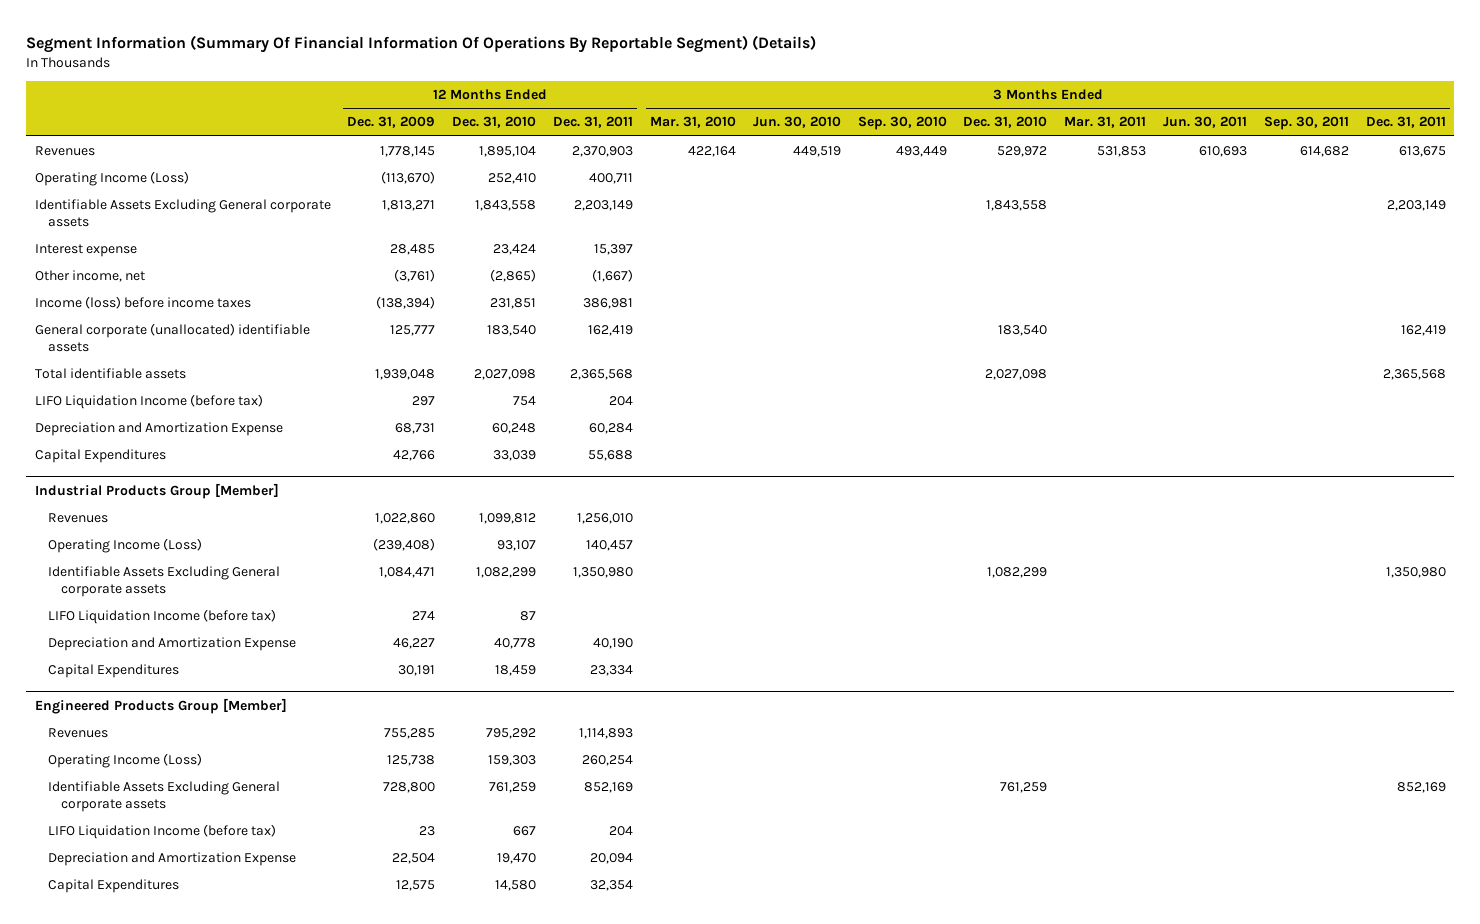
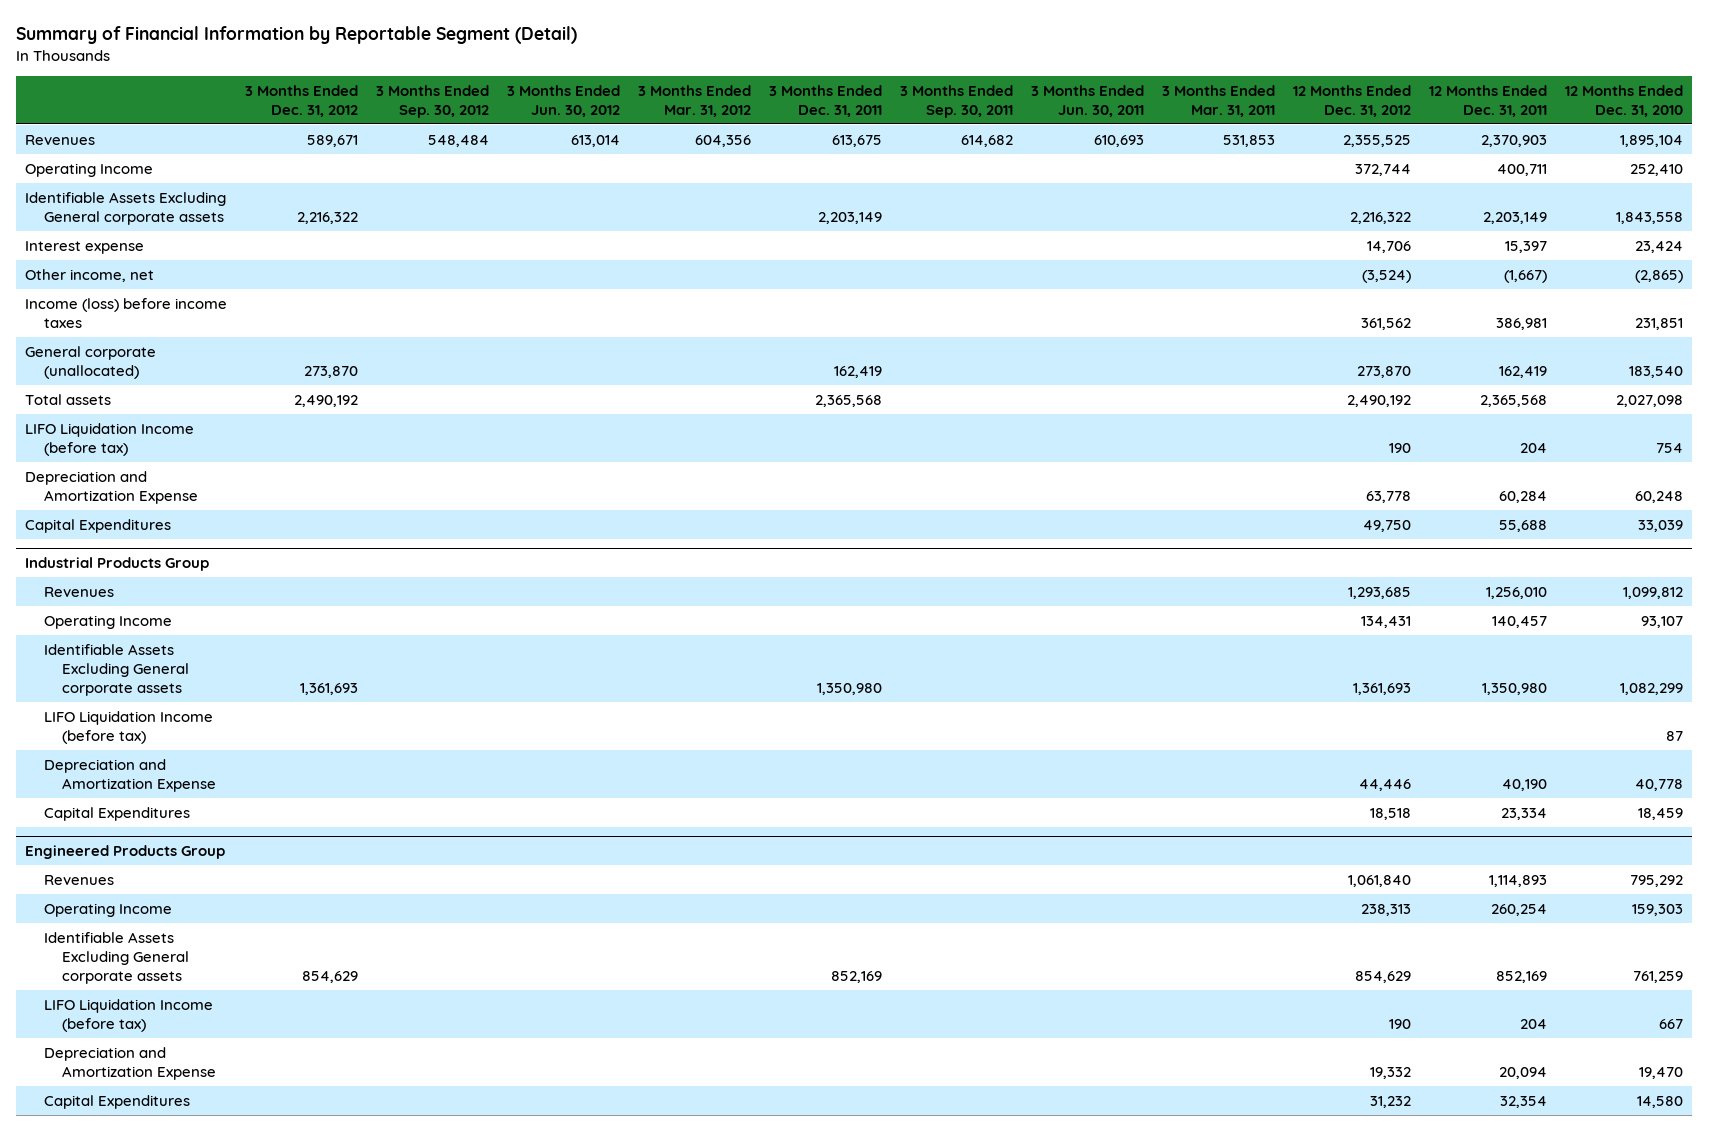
[26,35,817,54] Segment Information (Summary Of Financial Information Of Operations By Reportable Segment) (Details) -> [16,26,578,45] Summary of Financial Information by Reportable Segment (Detail)
[347,116,436,129] Dec. 31, 2009 -> none
[649,116,736,129] Mar. 31, 2010 -> none
[752,116,841,129] Jun. 30, 2010 -> none
[857,116,947,131] Sep. 30, 2010 -> none
[963,116,1048,129] Dec. 31, 2010 -> none
none -> [245,84,359,117] 3 Months Ended Dec. 31, 2012
none -> [376,84,490,118] 3 Months Ended Sep. 30, 2012
none -> [507,84,621,117] 3 Months Ended Jun. 30, 2012
none -> [638,84,752,117] 3 Months Ended Mar. 31, 2012
none -> [1293,84,1412,117] 12 Months Ended Dec. 31, 2012
[34,170,189,186] Operating Income (Loss) -> [25,162,154,177] Operating Income
[34,322,310,353] General corporate (unallocated) identifiable assets -> [25,345,157,379] General corporate (unallocated)
[34,367,186,379] Total identifiable assets -> [25,393,112,405] Total assets
[34,482,279,499] Industrial Products Group [Member] -> [25,557,210,572] Industrial Products Group
[47,537,202,553] Operating Income (Loss) -> [43,614,172,629] Operating Income
[34,697,287,714] Engineered Products Group [Member] -> [25,845,226,860] Engineered Products Group
[47,752,202,768] Operating Income (Loss) -> [43,902,172,917] Operating Income

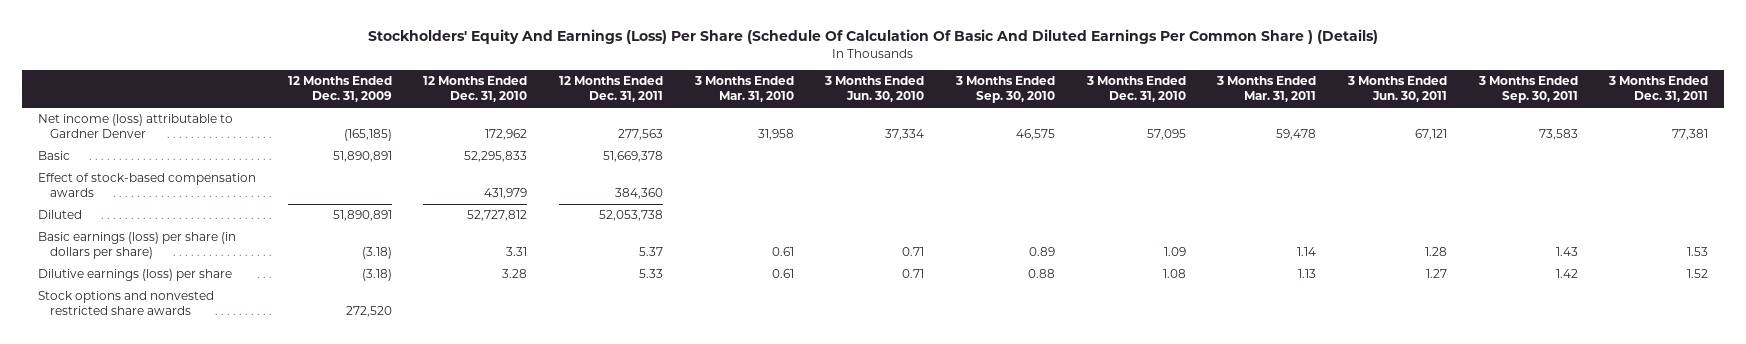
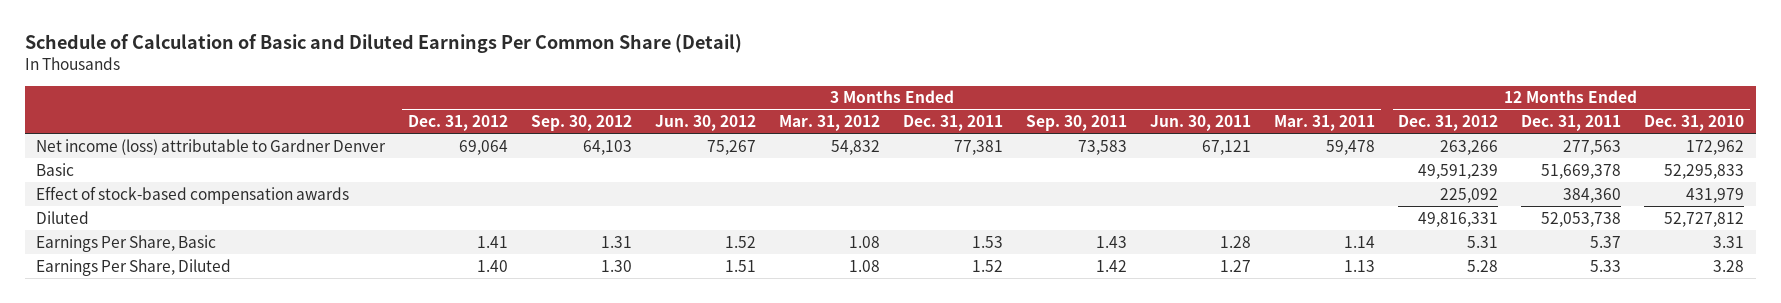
[368,29,1379,45] Stockholders' Equity And Earnings (Loss) Per Share (Schedule Of Calculation Of Basic And Diluted Earnings Per Common Share ) (Details) -> [24,33,742,53] Schedule of Calculation of Basic and Diluted Earnings Per Common Share (Detail)
[287,76,392,103] 12 Months Ended Dec. 31, 2009 -> none
[693,76,794,103] 3 Months Ended Mar. 31, 2010 -> none
[824,76,925,103] 3 Months Ended Jun. 30, 2010 -> none
[954,76,1055,104] 3 Months Ended Sep. 30, 2010 -> none
[1085,76,1186,103] 3 Months Ended Dec. 31, 2010 -> none
none -> [408,114,509,131] Dec. 31, 2012
none -> [531,114,633,131] Sep. 30, 2012
none -> [655,114,757,131] Jun. 30, 2012
none -> [779,114,881,131] Mar. 31, 2012
none -> [1398,114,1499,131] Dec. 31, 2012
[38,291,215,316] Stock options and nonvested restricted share awards -> none
[38,232,237,260] Basic earnings (loss) per share (in dollars per share) -> [36,234,217,252] Earnings Per Share, Basic
[38,269,233,282] Dilutive earnings (loss) per share -> [36,258,232,276] Earnings Per Share, Diluted

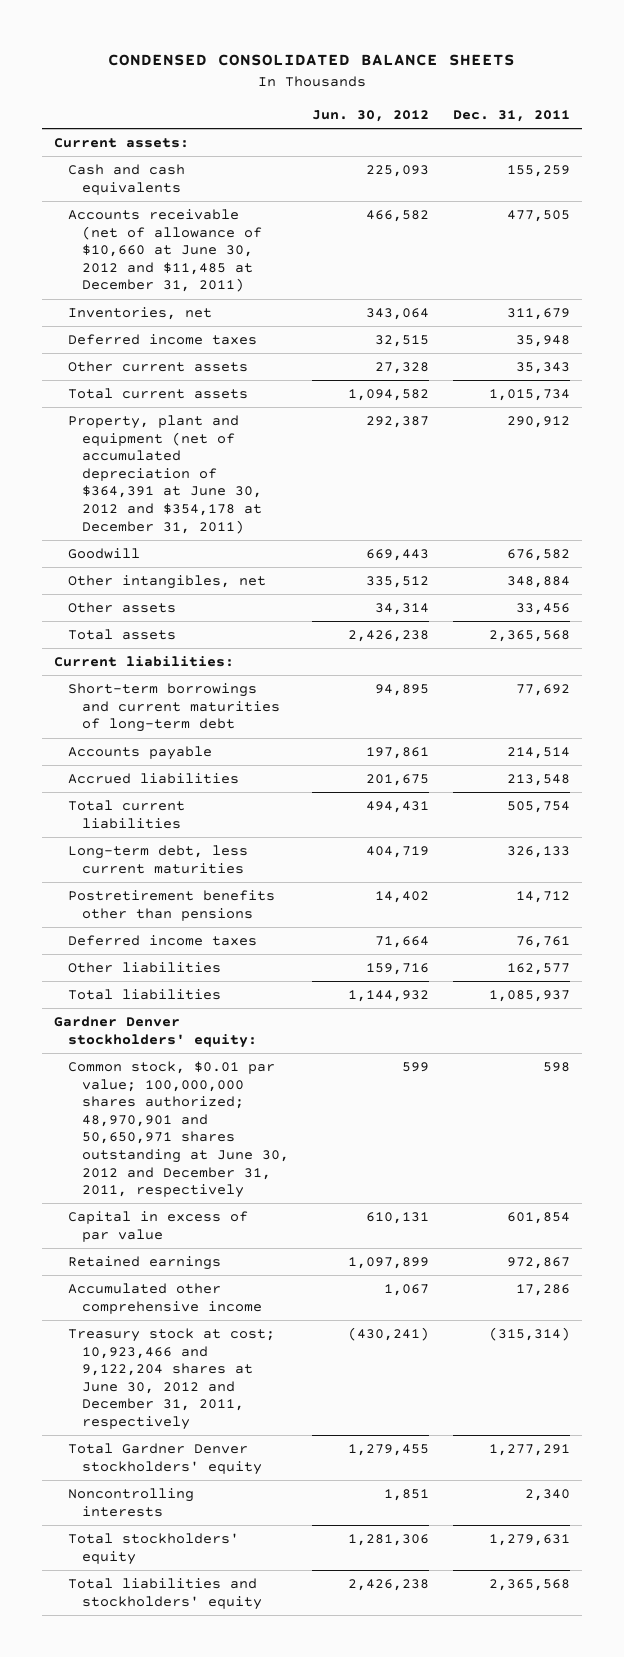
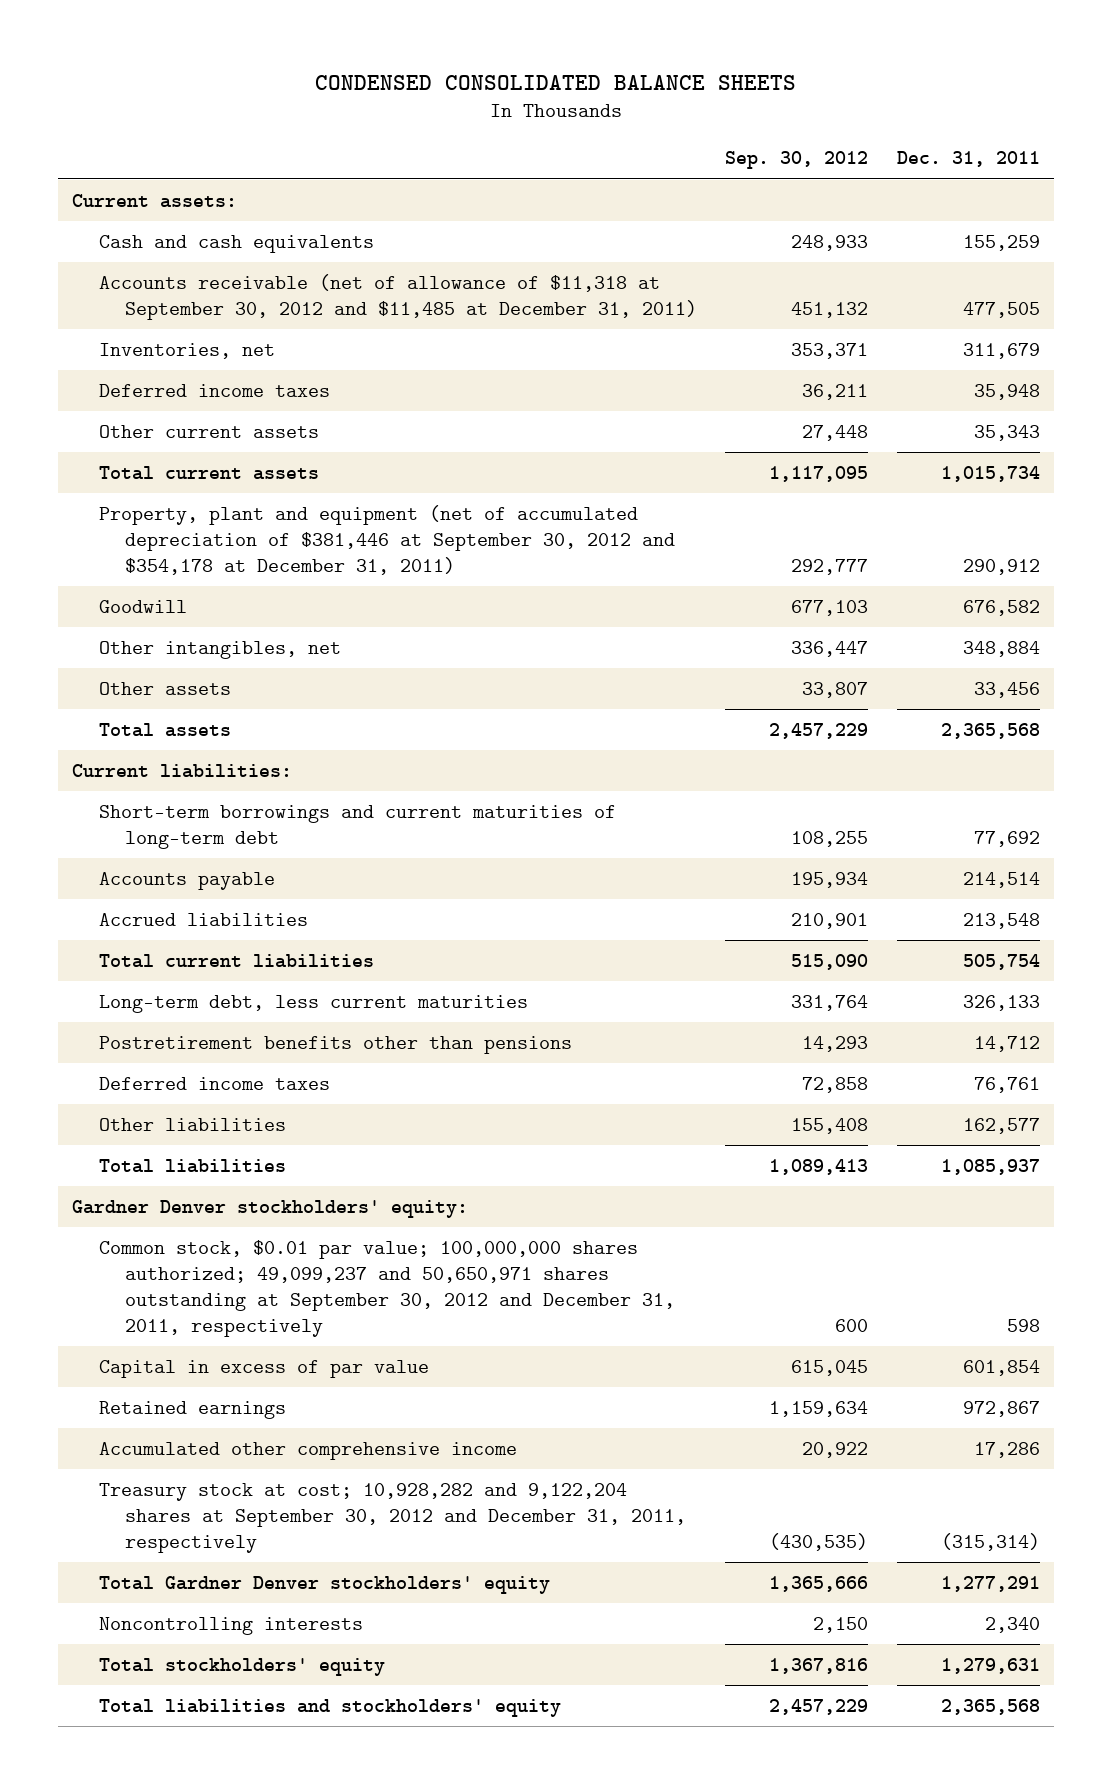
[312,110,430,123] Jun. 30, 2012 -> none
none -> [725,151,869,170] Sep. 30, 2012
[67,209,262,293] Accounts receivable (net of allowance of $10,660 at June 30, 2012 and $11,485 at December 31, 2011) -> [98,273,698,320] Accounts receivable (net of allowance of $11,318 at September 30, 2012 and $11,485 at December 31, 2011)
[67,415,262,534] Property, plant and equipment (net of accumulated depreciation of $364,391 at June 30, 2012 and $354,178 at December 31, 2011) -> [98,504,676,575] Property, plant and equipment (net of accumulated depreciation of $381,446 at September 30, 2012 and $354,178 at December 31, 2011)
[67,1061,289,1199] Common stock, $0.01 par value; 100,000,000 shares authorized; 48,970,901 and 50,650,971 shares outstanding at June 30, 2012 and December 31, 2011, respectively -> [98,1239,676,1337] Common stock, $0.01 par value; 100,000,000 shares authorized; 49,099,237 and 50,650,971 shares outstanding at September 30, 2012 and December 31, 2011, respectively
[67,1328,275,1431] Treasury stock at cost; 10,923,466 and 9,122,204 shares at June 30, 2012 and December 31, 2011, respectively -> [98,1482,687,1553] Treasury stock at cost; 10,928,282 and 9,122,204 shares at September 30, 2012 and December 31, 2011, respectively

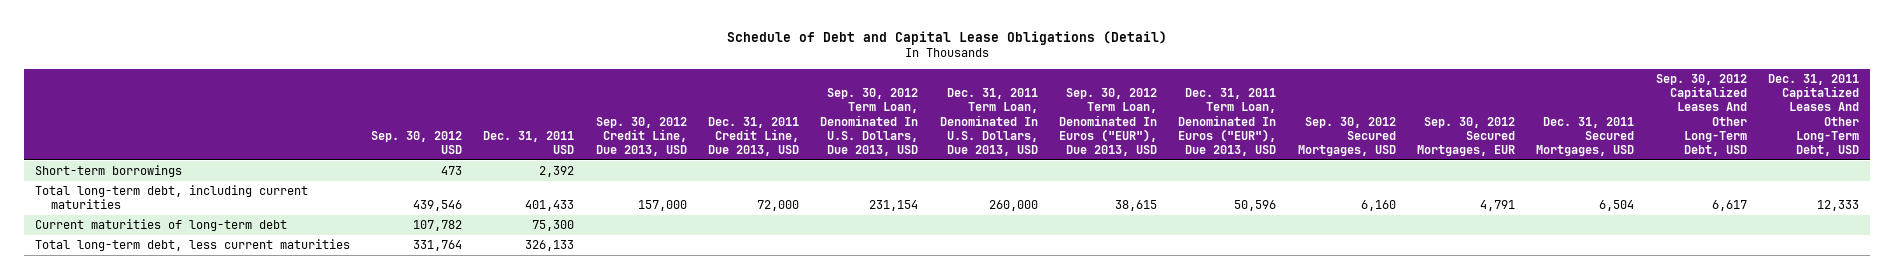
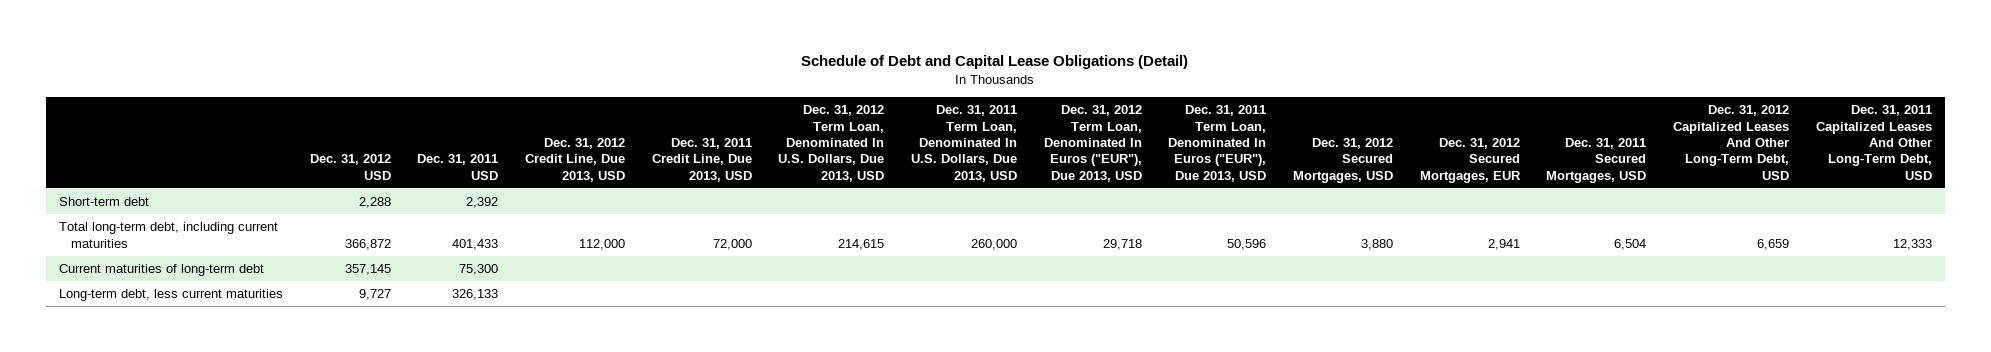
[370,130,462,155] Sep. 30, 2012 USD -> none
[595,116,687,157] Sep. 30, 2012 Credit Line, Due 2013, USD -> none
[820,87,919,157] Sep. 30, 2012 Term Loan, Denominated In U.S. Dollars, Due 2013, USD -> none
[1058,87,1157,157] Sep. 30, 2012 Term Loan, Denominated In Euros ("EUR"), Due 2013, USD -> none
[1297,116,1396,157] Sep. 30, 2012 Secured Mortgages, USD -> none
[1416,116,1515,157] Sep. 30, 2012 Secured Mortgages, EUR -> none
[1655,73,1747,157] Sep. 30, 2012 Capitalized Leases And Other Long-Term Debt, USD -> none
none -> [309,154,391,180] Dec. 31, 2012 USD
none -> [525,138,626,182] Dec. 31, 2012 Credit Line, Due 2013, USD
none -> [778,105,885,182] Dec. 31, 2012 Term Loan, Denominated In U.S. Dollars, Due 2013, USD
none -> [1043,105,1142,182] Dec. 31, 2012 Term Loan, Denominated In Euros ("EUR"), Due 2013, USD
none -> [1293,138,1394,183] Dec. 31, 2012 Secured Mortgages, USD
none -> [1419,138,1521,183] Dec. 31, 2012 Secured Mortgages, EUR
none -> [1673,105,1790,180] Dec. 31, 2012 Capitalized Leases And Other Long-Term Debt, USD
[34,165,182,178] Short-term borrowings -> [59,197,150,207] Short-term debt
[34,239,350,252] Total long-term debt, less current maturities -> [59,289,284,302] Long-term debt, less current maturities

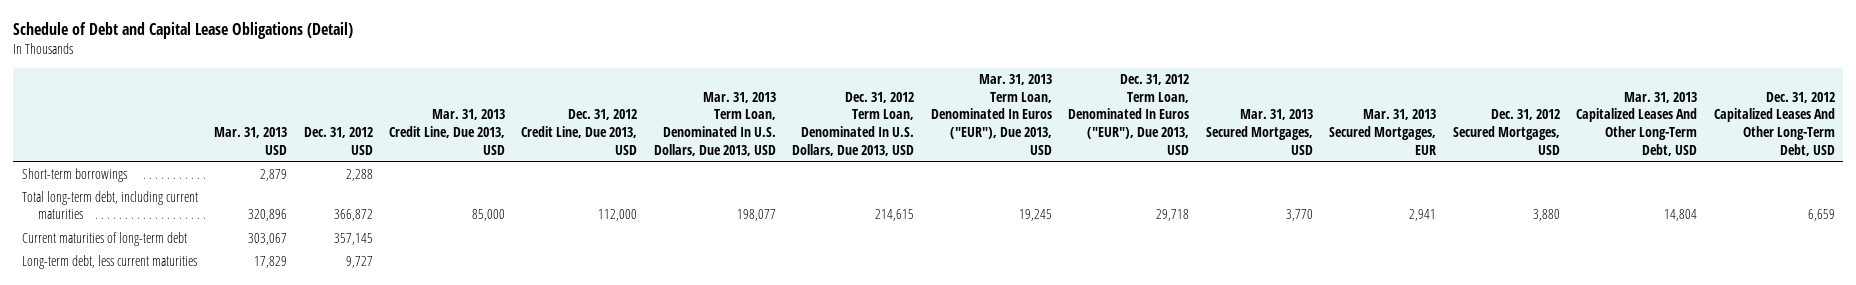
[417,154,499,180] Dec. 31, 2011 USD -> none
[651,138,752,182] Dec. 31, 2011 Credit Line, Due 2013, USD -> none
[911,105,1018,182] Dec. 31, 2011 Term Loan, Denominated In U.S. Dollars, Due 2013, USD -> none
[1168,105,1267,182] Dec. 31, 2011 Term Loan, Denominated In Euros ("EUR"), Due 2013, USD -> none
[1419,138,1521,183] Dec. 31, 2012 Secured Mortgages, EUR -> none
[1546,138,1647,183] Dec. 31, 2011 Secured Mortgages, USD -> none
[1815,105,1932,180] Dec. 31, 2011 Capitalized Leases And Other Long-Term Debt, USD -> none
none -> [214,127,288,155] Mar. 31, 2013 USD
none -> [389,109,506,155] Mar. 31, 2013 Credit Line, Due 2013, USD
none -> [653,91,776,156] Mar. 31, 2013 Term Loan, Denominated In U.S. Dollars, Due 2013, USD
none -> [930,74,1052,155] Mar. 31, 2013 Term Loan, Denominated In Euros ("EUR"), Due 2013, USD
none -> [1205,109,1313,155] Mar. 31, 2013 Secured Mortgages, USD
none -> [1329,109,1437,155] Mar. 31, 2013 Secured Mortgages, EUR
none -> [1576,91,1698,156] Mar. 31, 2013 Capitalized Leases And Other Long-Term Debt, USD
[59,197,150,207] Short-term debt -> [21,167,127,182] Short-term borrowings

